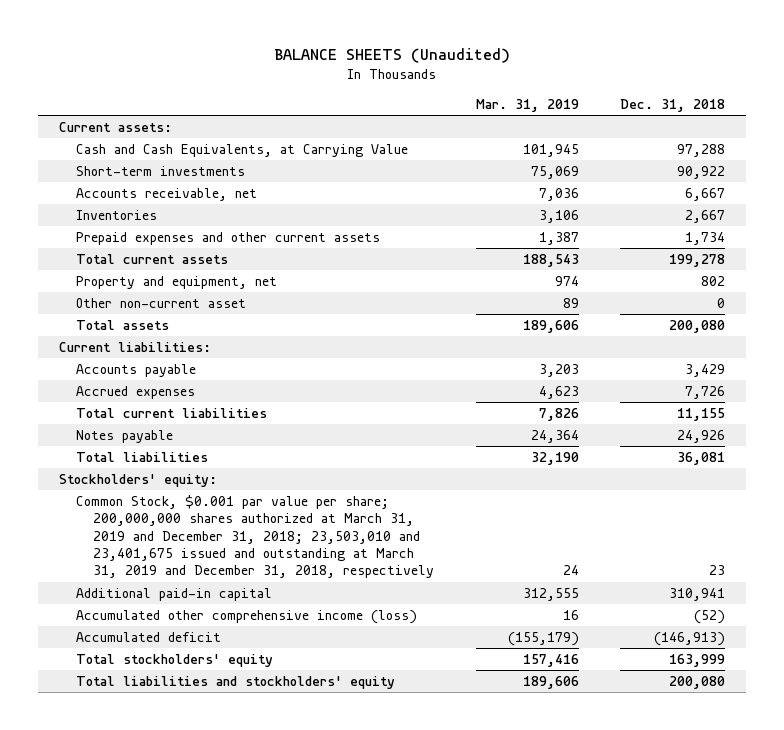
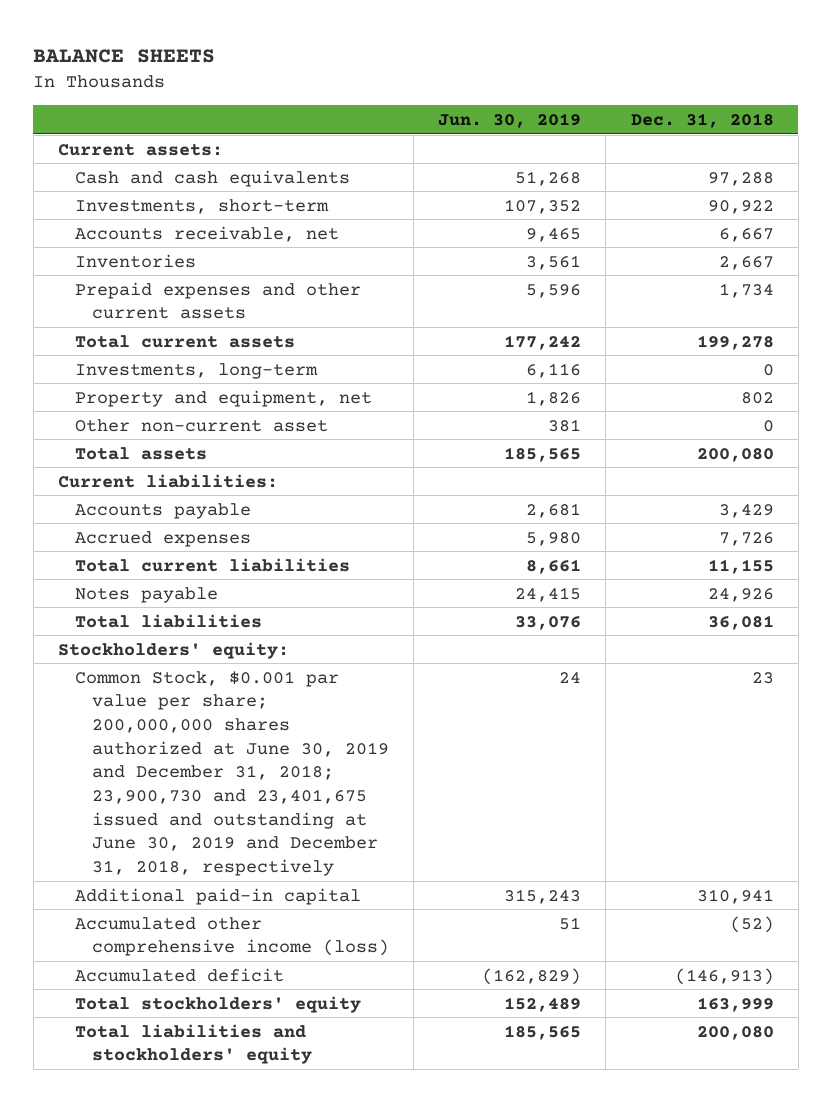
[274,48,511,64] BALANCE SHEETS (Unaudited) -> [33,48,216,63] BALANCE SHEETS
[475,99,579,113] Mar. 31, 2019 -> none
none -> [438,112,582,128] Jun. 30, 2019
[76,143,409,157] Cash and Cash Equivalents, at Carrying Value -> [74,169,350,187] Cash and cash equivalents
[76,165,246,176] Short-term investments -> [74,198,329,214] Investments, short-term
none -> [74,362,318,379] Investments, long-term
[76,494,435,579] Common Stock, $0.001 par value per share; 200,000,000 shares authorized at March 31, 2019 and December 31, 2018; 23,503,010 and 23,401,675 issued and outstanding at March 31, 2019 and December 31, 2018, respectively -> [74,670,389,877] Common Stock, $0.001 par value per share; 200,000,000 shares authorized at June 30, 2019 and December 31, 2018; 23,900,730 and 23,401,675 issued and outstanding at June 30, 2019 and December 31, 2018, respectively

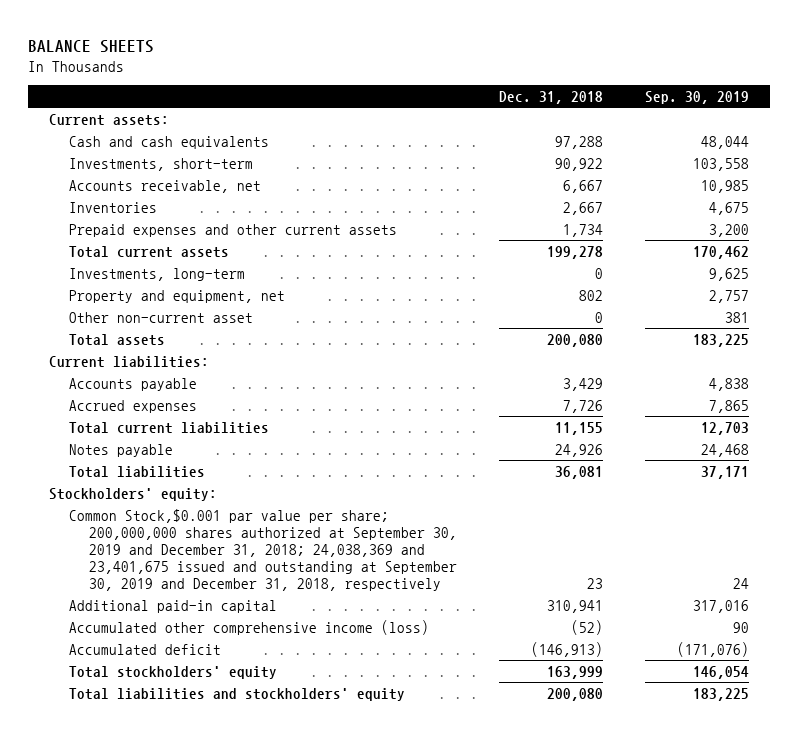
[438,112,582,128] Jun. 30, 2019 -> none
none -> [644,91,749,105] Sep. 30, 2019
[74,670,389,877] Common Stock, $0.001 par value per share; 200,000,000 shares authorized at June 30, 2019 and December 31, 2018; 23,900,730 and 23,401,675 issued and outstanding at June 30, 2019 and December 31, 2018, respectively -> [68,508,457,591] Common Stock,$0.001 par value per share; 200,000,000 shares authorized at September 30, 2019 and December 31, 2018; 24,038,369 and 23,401,675 issued and outstanding at September 30, 2019 and December 31, 2018, respectively

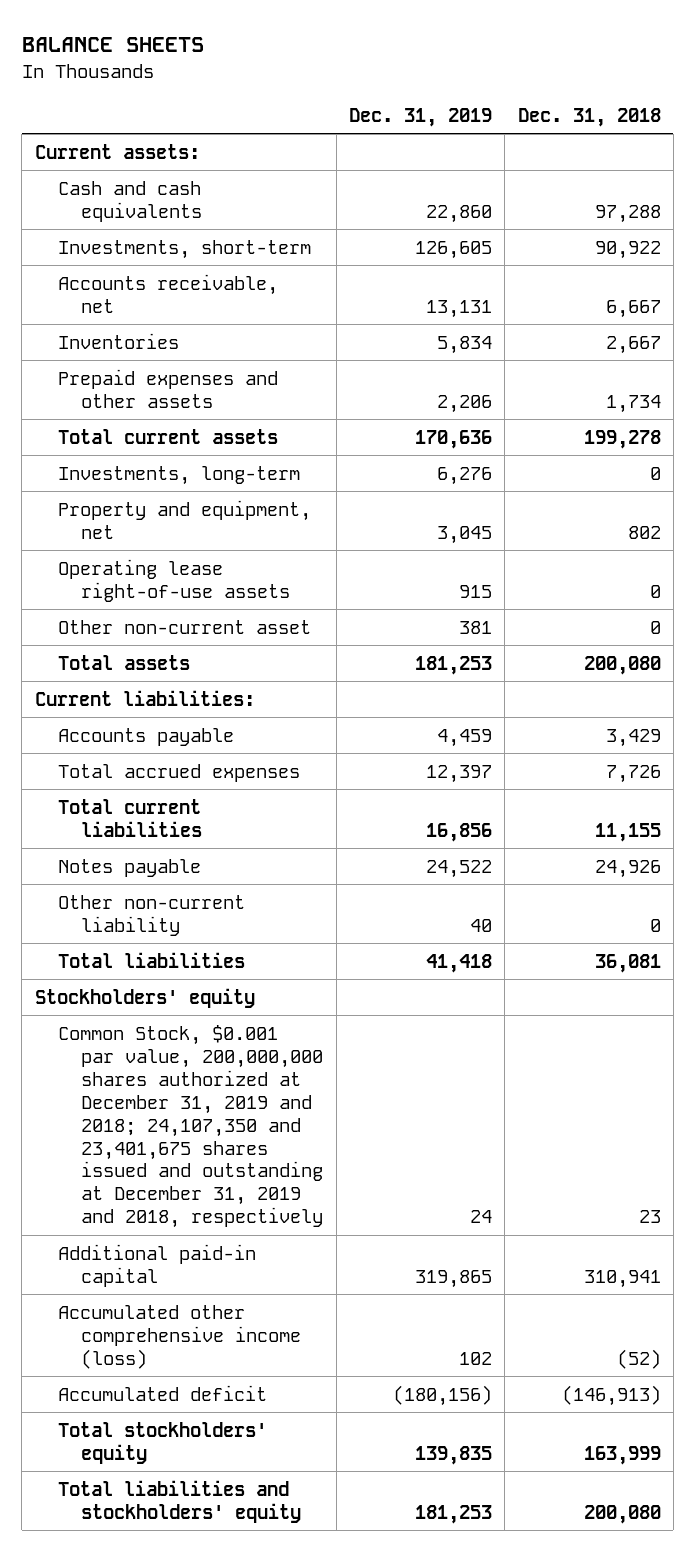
[644,91,749,105] Sep. 30, 2019 -> none
none -> [348,107,492,127] Dec. 31, 2019
[68,223,397,237] Prepaid expenses and other current assets -> [58,368,279,408] Prepaid expenses and other assets
none -> [58,558,291,602] Operating lease right-of-use assets
[68,399,197,413] Accrued expenses -> [58,763,301,782] Total accrued expenses
none -> [58,894,246,936] Other non-current liability
[48,487,217,501] Stockholders' equity: -> [34,987,255,1008] Stockholders' equity
[68,508,457,591] Common Stock,$0.001 par value per share; 200,000,000 shares authorized at September 30, 2019 and December 31, 2018; 24,038,369 and 23,401,675 issued and outstanding at September 30, 2019 and December 31, 2018, respectively -> [58,1024,324,1229] Common Stock, $0.001 par value, 200,000,000 shares authorized at December 31, 2019 and 2018; 24,107,350 and 23,401,675 shares issued and outstanding at December 31, 2019 and 2018, respectively

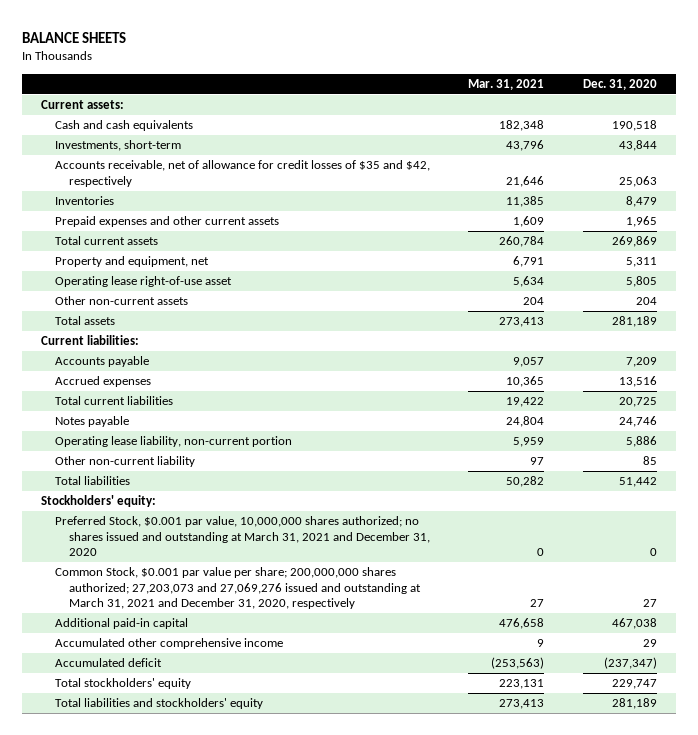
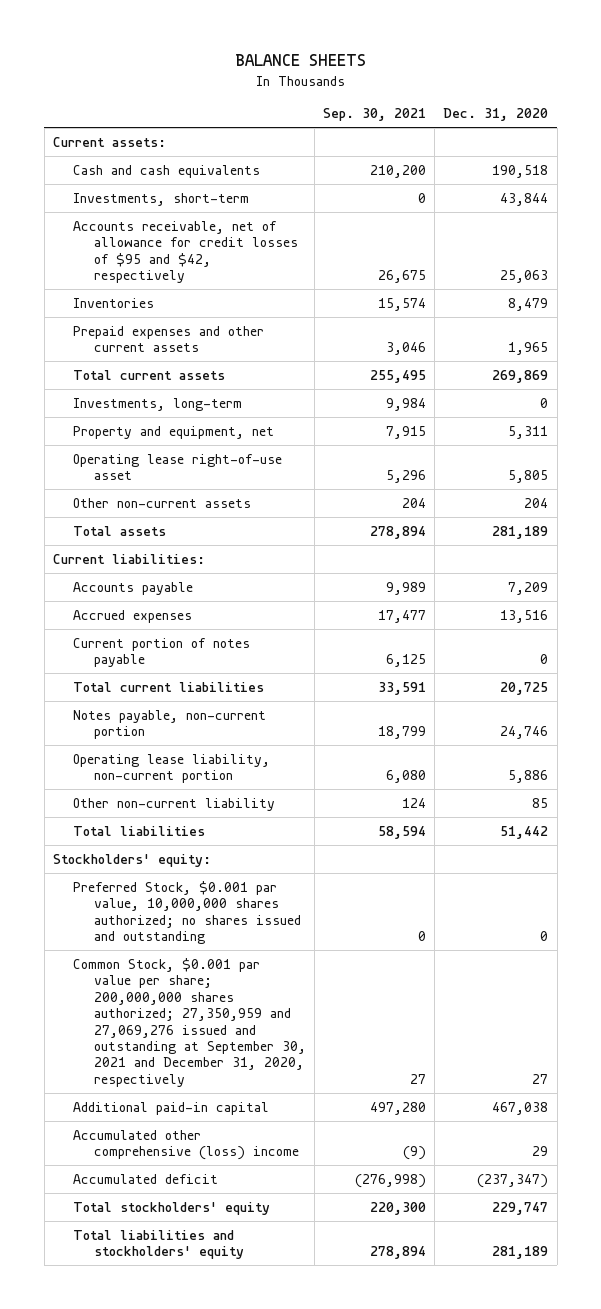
[468,78,545,90] Mar. 31, 2021 -> none
none -> [322,108,426,122] Sep. 30, 2021
[55,160,431,187] Accounts receivable, net of allowance for credit losses of $35 and $42, respectively -> [73,220,298,284] Accounts receivable, net of allowance for credit losses of $95 and $42, respectively
none -> [73,397,243,411] Investments, long-term
none -> [73,637,251,668] Current portion of notes payable
[55,416,130,428] Notes payable -> [73,709,267,740] Notes payable, non-current portion
[55,516,430,557] Preferred Stock, $0.001 par value, 10,000,000 shares authorized; no shares issued and outstanding at March 31, 2021 and December 31, 2020 -> [73,880,301,945] Preferred Stock, $0.001 par value, 10,000,000 shares authorized; no shares issued and outstanding
[55,567,421,610] Common Stock, $0.001 par value per share; 200,000,000 shares authorized; 27,203,073 and 27,069,276 issued and outstanding at March 31, 2021 and December 31, 2020, respectively -> [73,957,306,1087] Common Stock, $0.001 par value per share; 200,000,000 shares authorized; 27,350,959 and 27,069,276 issued and outstanding at September 30, 2021 and December 31, 2020, respectively
[55,638,284,650] Accumulated other comprehensive income -> [73,1129,299,1161] Accumulated other comprehensive (loss) income

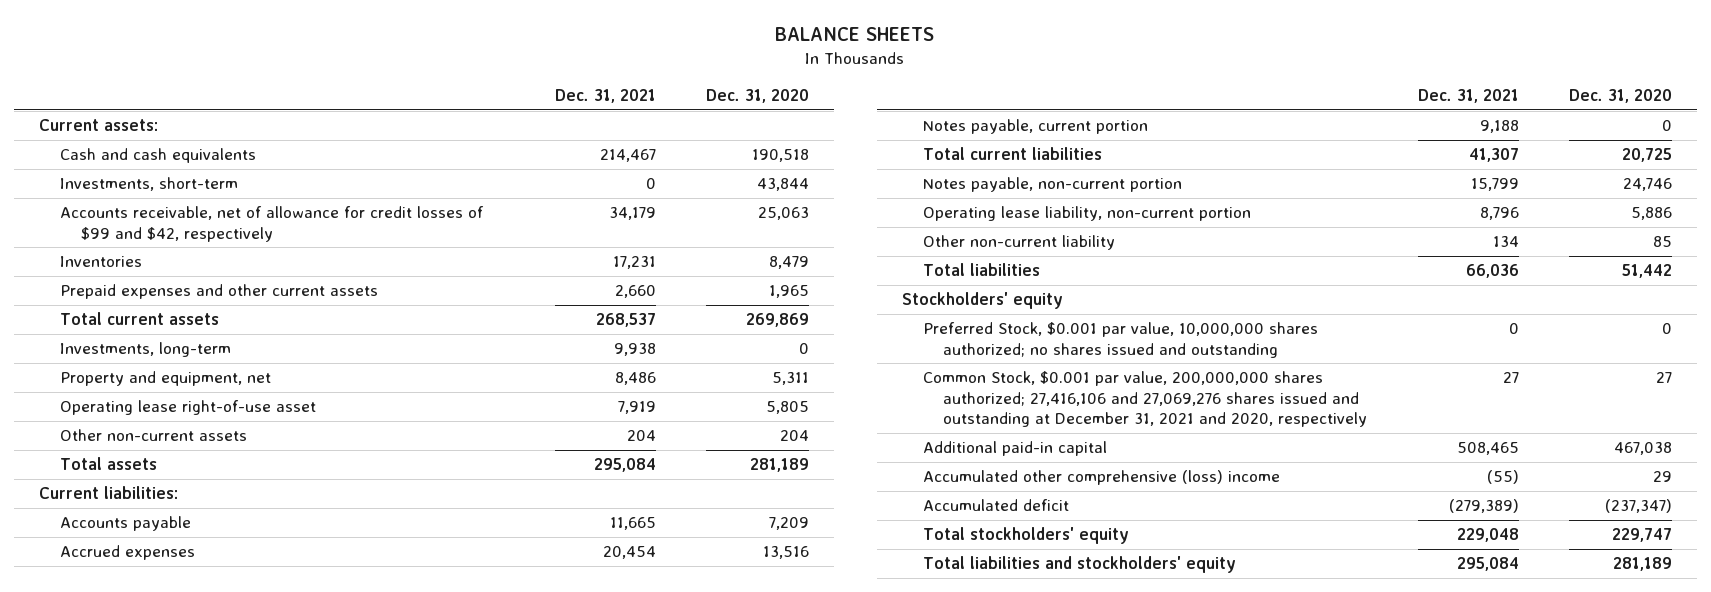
[322,108,426,122] Sep. 30, 2021 -> none
none -> [554,89,656,104] Dec. 31, 2021
[73,220,298,284] Accounts receivable, net of allowance for credit losses of $95 and $42, respectively -> [59,206,484,242] Accounts receivable, net of allowance for credit losses of $99 and $42, respectively
[73,637,251,668] Current portion of notes payable -> [922,119,1148,135] Notes payable, current portion
[53,853,212,867] Stockholders' equity: -> [901,292,1063,310] Stockholders' equity
[73,957,306,1087] Common Stock, $0.001 par value per share; 200,000,000 shares authorized; 27,350,959 and 27,069,276 issued and outstanding at September 30, 2021 and December 31, 2020, respectively -> [922,371,1368,428] Common Stock, $0.001 par value, 200,000,000 shares authorized; 27,416,106 and 27,069,276 shares issued and outstanding at December 31, 2021 and 2020, respectively

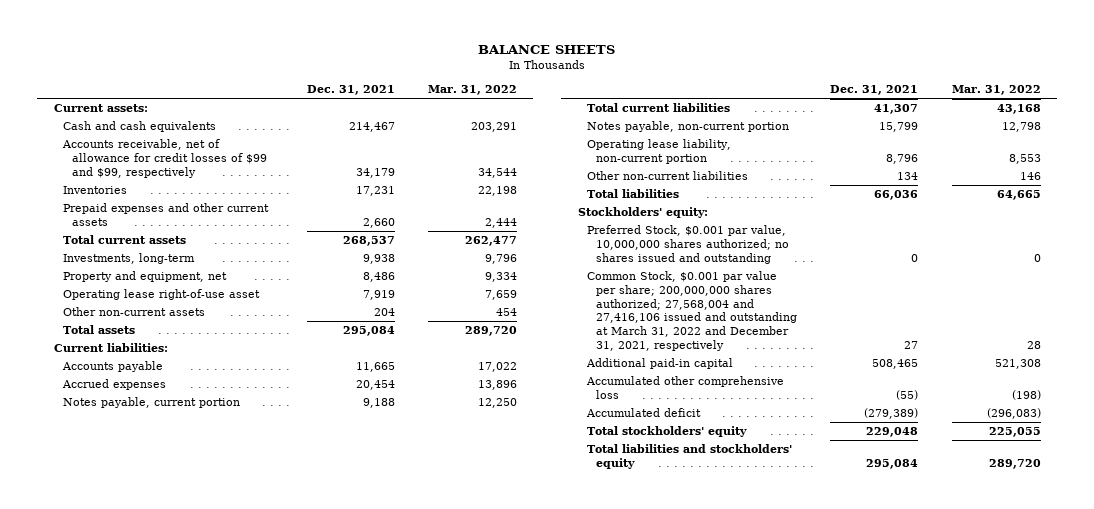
[705,89,809,104] Dec. 31, 2020 -> none
none -> [427,85,517,96] Mar. 31, 2022
[59,177,238,192] Investments, short-term -> none
[59,206,484,242] Accounts receivable, net of allowance for credit losses of $99 and $42, respectively -> [62,138,268,178] Accounts receivable, net of allowance for credit losses of $99 and $99, respectively
[922,235,1115,251] Other non-current liability -> [586,170,748,180] Other non-current liabilities
[901,292,1063,310] Stockholders' equity -> [577,206,708,218] Stockholders' equity:
[922,371,1368,428] Common Stock, $0.001 par value, 200,000,000 shares authorized; 27,416,106 and 27,069,276 shares issued and outstanding at December 31, 2021 and 2020, respectively -> [586,270,798,352] Common Stock, $0.001 par value per share; 200,000,000 shares authorized; 27,568,004 and 27,416,106 issued and outstanding at March 31, 2022 and December 31, 2021, respectively
[922,470,1280,486] Accumulated other comprehensive (loss) income -> [585,375,784,399] Accumulated other comprehensive loss

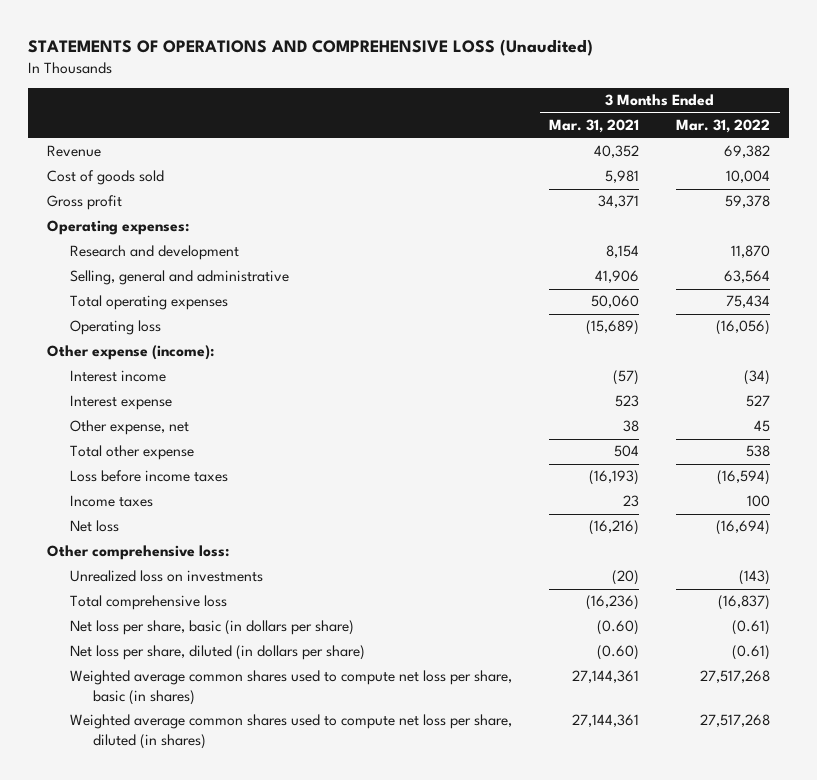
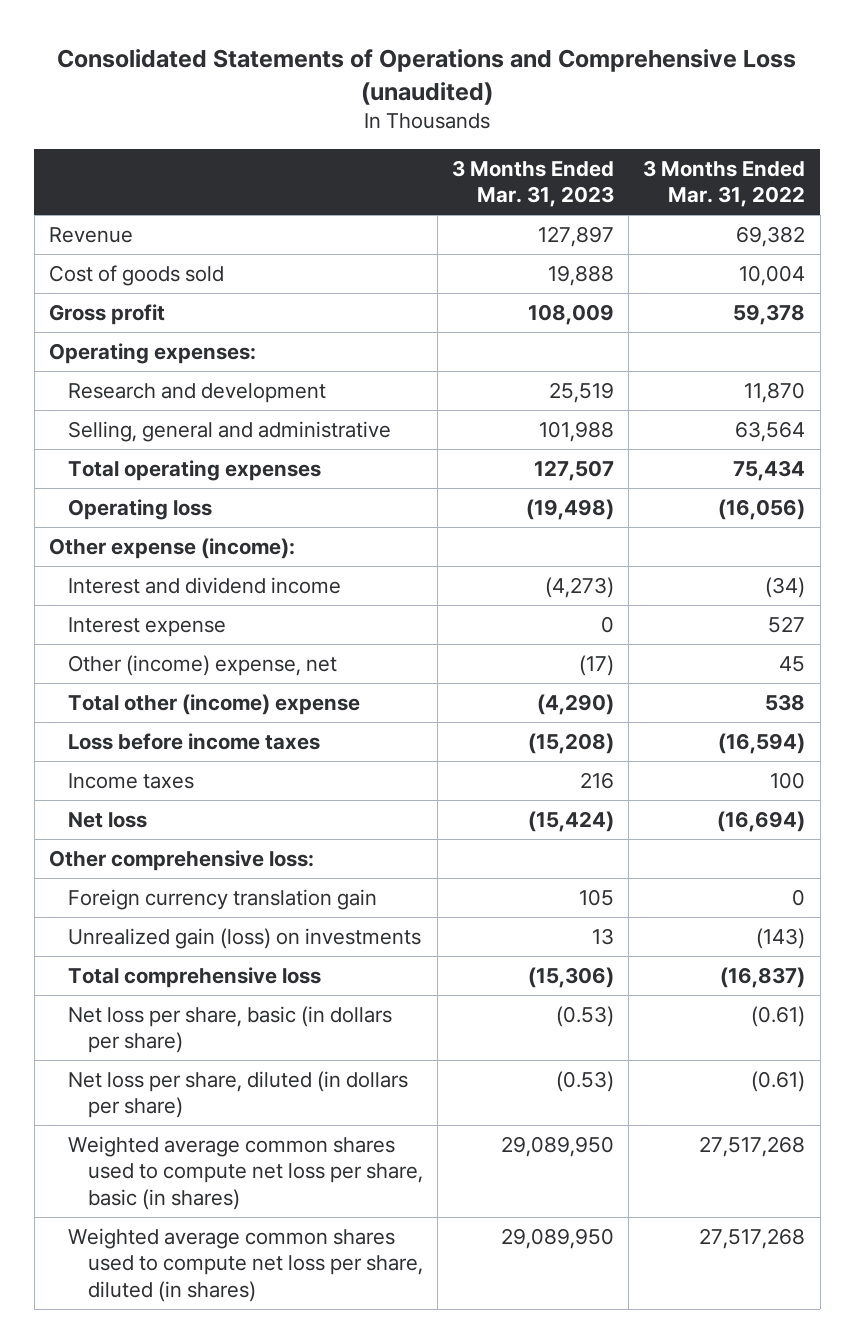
[28,39,594,57] STATEMENTS OF OPERATIONS AND COMPREHENSIVE LOSS (Unaudited) -> [57,48,797,105] Consolidated Statements of Operations and Comprehensive Loss (unaudited)
[549,119,640,134] Mar. 31, 2021 -> none
none -> [452,159,615,208] 3 Months Ended Mar. 31, 2023
[69,370,166,383] Interest income -> [68,576,342,594] Interest and dividend income
[69,420,189,436] Other expense, net -> [68,654,338,676] Other (income) expense, net
[69,445,194,461] Total other expense -> [68,693,361,715] Total other (income) expense
none -> [68,888,378,910] Foreign currency translation gain
[69,570,263,583] Unrealized loss on investments -> [68,927,422,949] Unrealized gain (loss) on investments

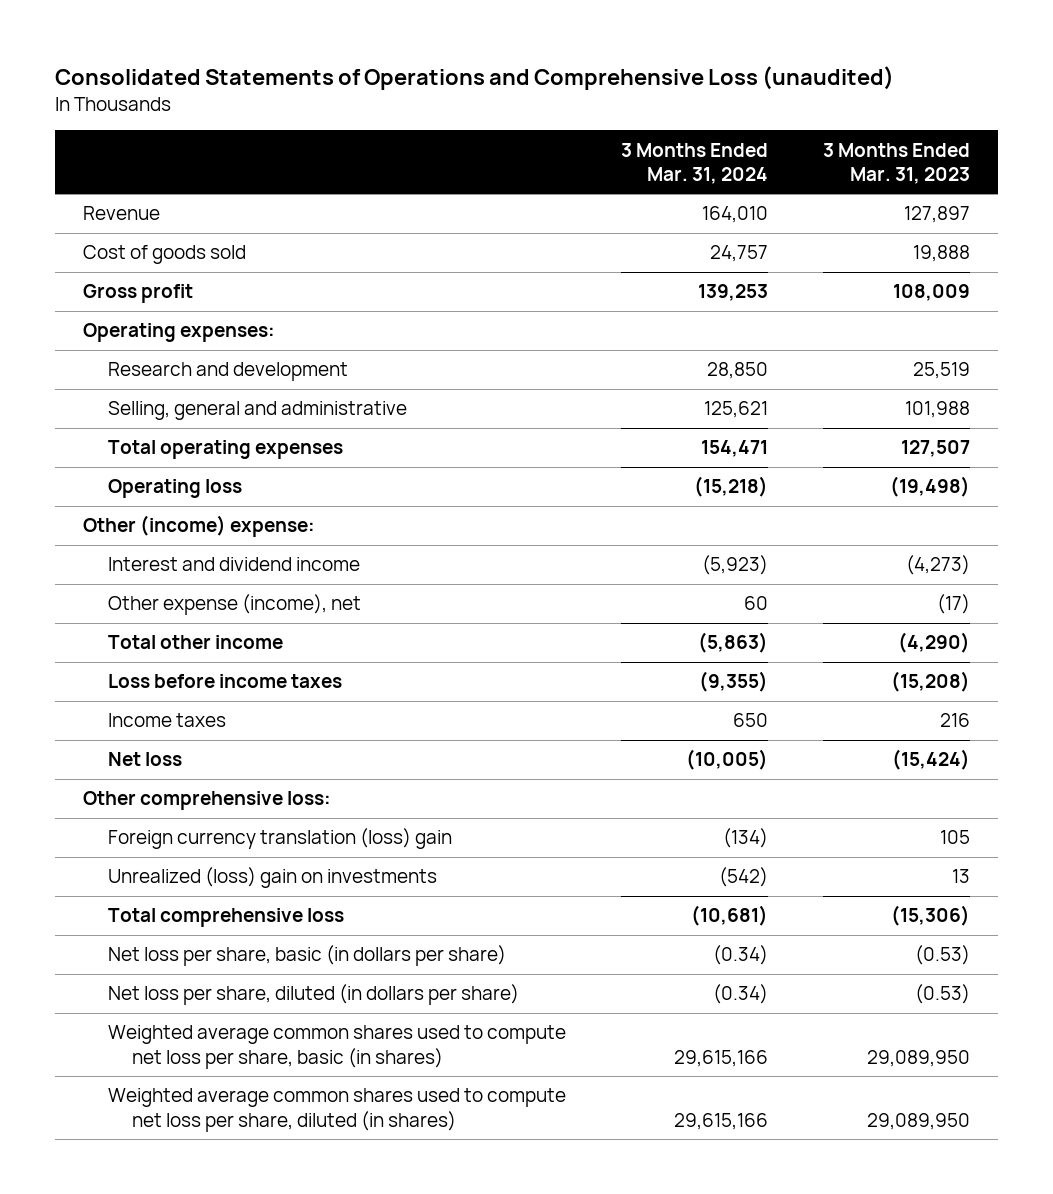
[643,159,806,208] 3 Months Ended Mar. 31, 2022 -> none
none -> [620,142,768,185] 3 Months Ended Mar. 31, 2024
[48,537,295,559] Other expense (income): -> [83,515,316,538] Other (income) expense:
[68,616,227,637] Interest expense -> none
[68,654,338,676] Other (income) expense, net -> [107,594,361,616] Other expense (income), net
[68,693,361,715] Total other (income) expense -> [107,635,283,650] Total other income
[68,888,378,910] Foreign currency translation gain -> [107,828,452,850] Foreign currency translation (loss) gain
[68,927,422,949] Unrealized gain (loss) on investments -> [107,867,437,889] Unrealized (loss) gain on investments

